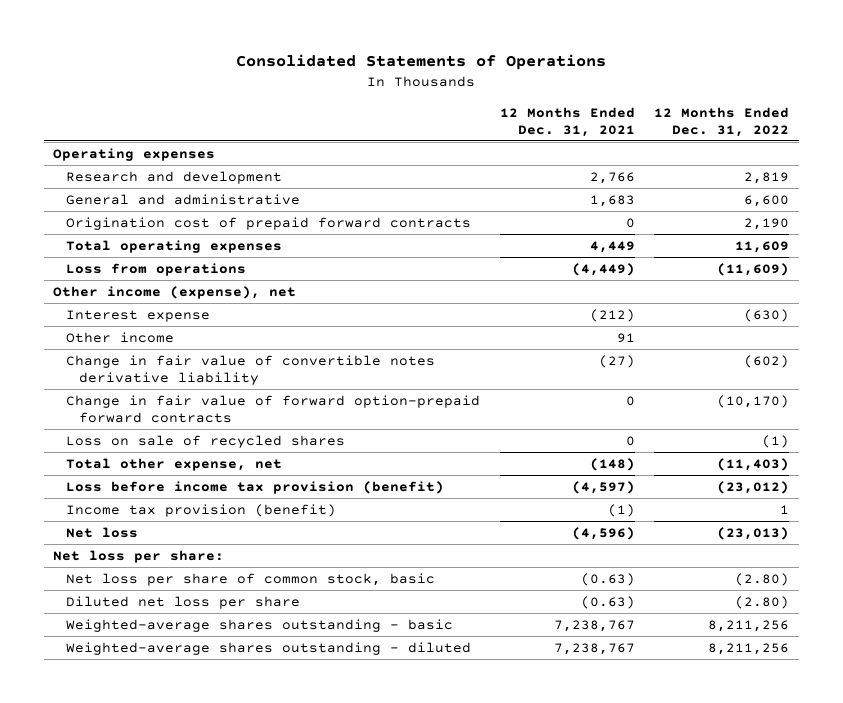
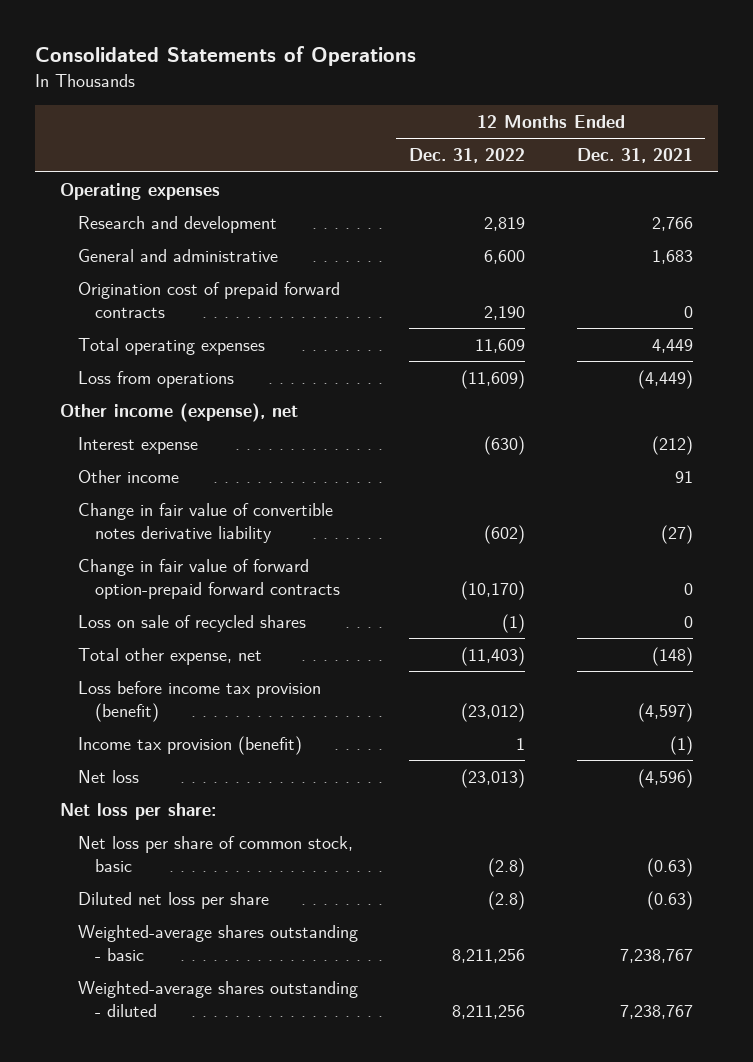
[735,572,790,586] (2.80) -> [488,857,526,877] (2.8)
[735,595,790,609] (2.80) -> [488,890,526,910] (2.8)

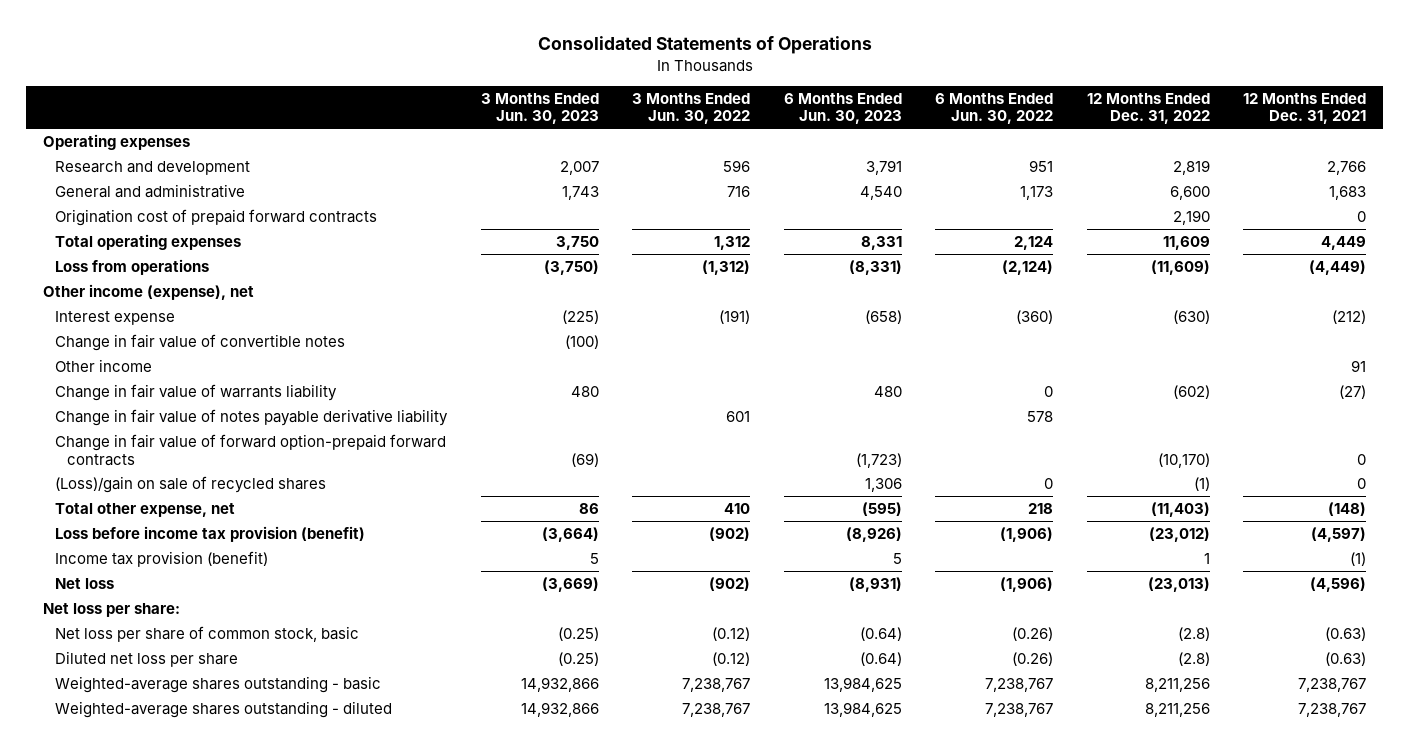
none -> [480,92,599,125] 3 Months Ended Jun. 30, 2023
none -> [632,92,751,125] 3 Months Ended Jun. 30, 2022
none -> [783,92,902,125] 6 Months Ended Jun. 30, 2023
none -> [935,92,1054,125] 6 Months Ended Jun. 30, 2022
none -> [55,333,346,351] Change in fair value of convertible notes
[77,502,333,543] Change in fair value of convertible notes derivative liability -> [55,383,338,401] Change in fair value of warrants liability
none -> [55,408,449,426] Change in fair value of notes payable derivative liability
[77,614,306,632] Loss on sale of recycled shares -> [55,475,327,493] (Loss)/gain on sale of recycled shares

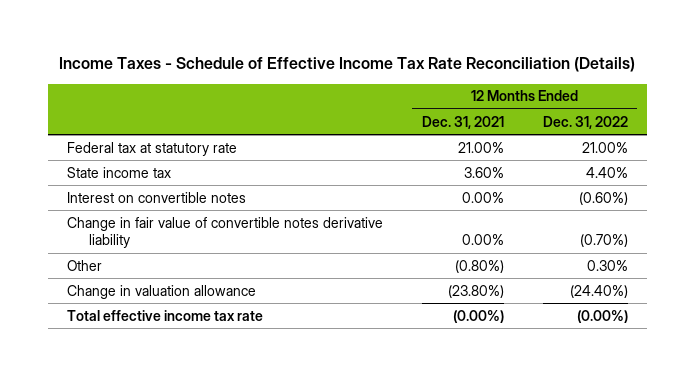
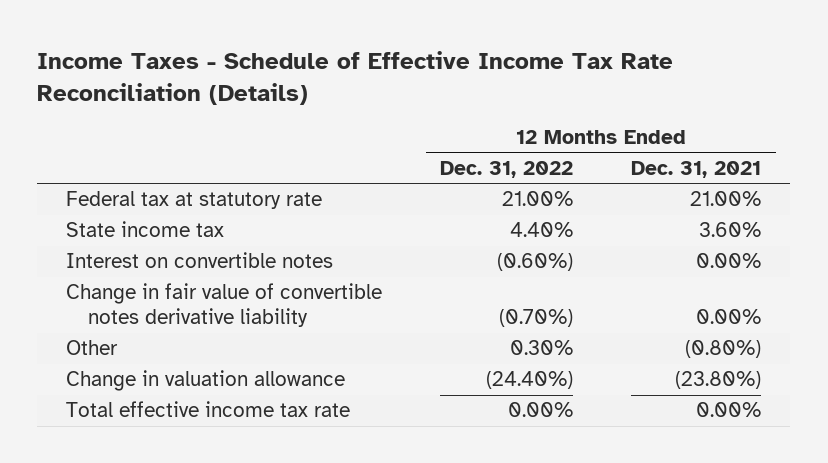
[452,309,504,323] (0.00%) -> [696,402,762,418] 0.00%
[576,309,628,323] (0.00%) -> [508,402,574,418] 0.00%

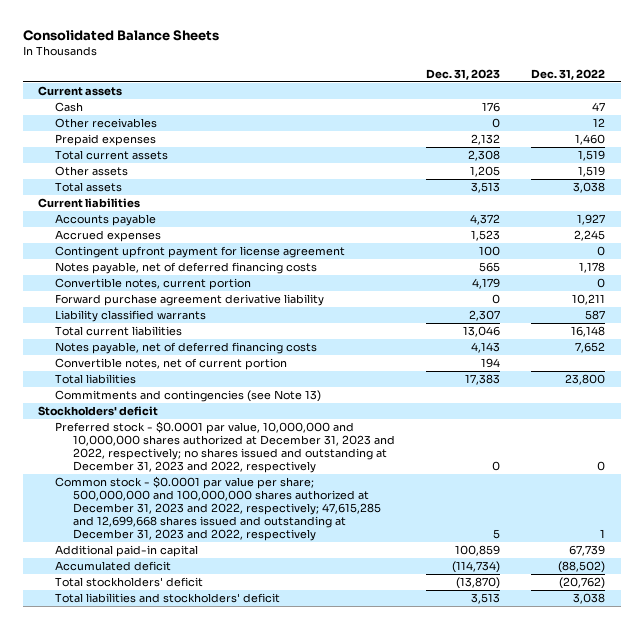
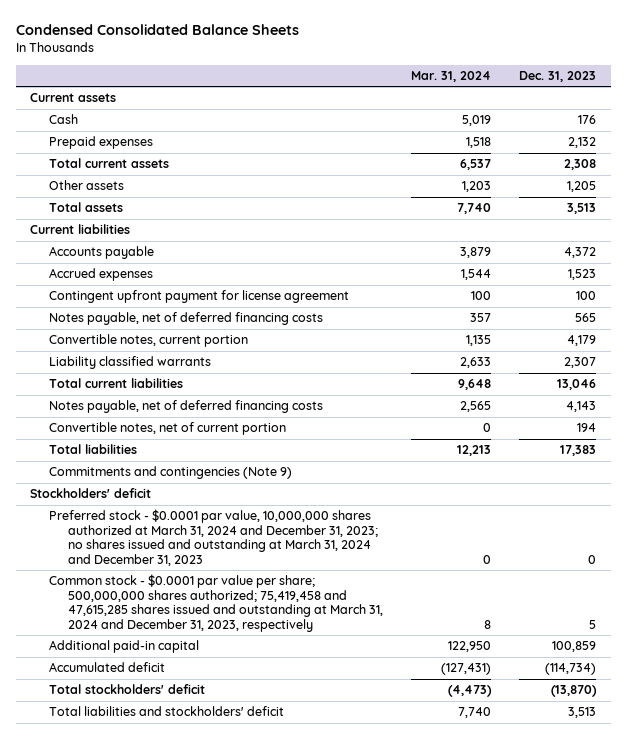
[22,29,219,41] Consolidated Balance Sheets -> [16,24,300,36] Condensed Consolidated Balance Sheets
[531,68,606,80] Dec. 31, 2022 -> none
none -> [411,70,492,82] Mar. 31, 2024
[55,118,158,129] Other receivables -> none
[55,294,325,307] Forward purchase agreement derivative liability -> none
[55,390,322,403] Commitments and contingencies (see Note 13) -> [49,466,293,480] Commitments and contingencies (Note 9)
[55,421,395,474] Preferred stock - $0.0001 par value, 10,000,000 and 10,000,000 shares authorized at December 31, 2023 and 2022, respectively; no shares issued and outstanding at December 31, 2023 and 2022, respectively -> [49,509,378,566] Preferred stock - $0.0001 par value, 10,000,000 shares authorized at March 31, 2024 and December 31, 2023; no shares issued and outstanding at March 31, 2024 and December 31, 2023
[55,476,381,542] Common stock - $0.0001 par value per share; 500,000,000 and 100,000,000 shares authorized at December 31, 2023 and 2022, respectively; 47,615,285 and 12,699,668 shares issued and outstanding at December 31, 2023 and 2022, respectively -> [49,574,383,632] Common stock - $0.0001 par value per share; 500,000,000 shares authorized; 75,419,458 and 47,615,285 shares issued and outstanding at March 31, 2024 and December 31, 2023, respectively

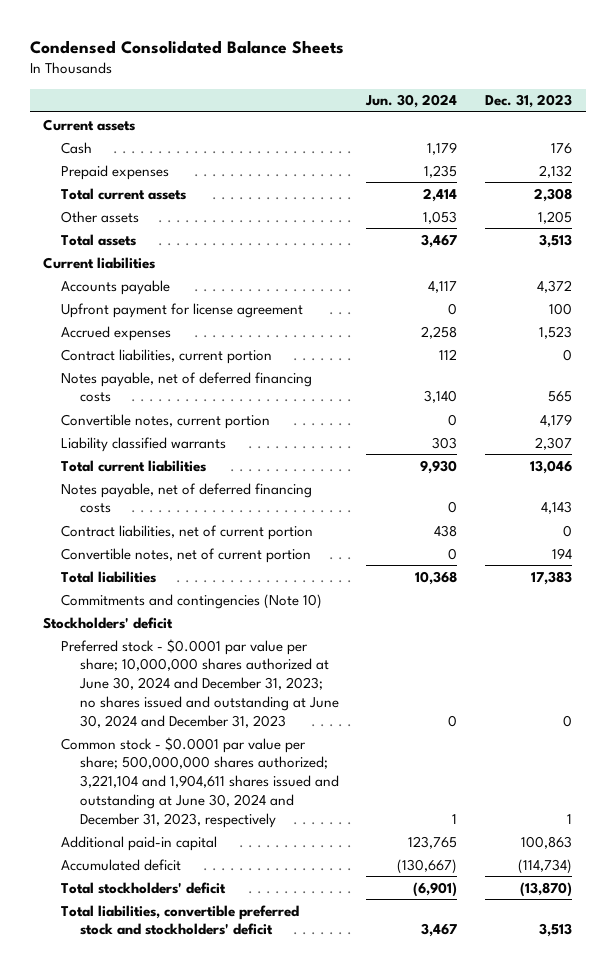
[411,70,492,82] Mar. 31, 2024 -> none
none -> [365,94,458,109] Jun. 30, 2024
none -> [61,302,304,318] Upfront payment for license agreement
[49,290,350,304] Contingent upfront payment for license agreement -> none
none -> [61,348,273,364] Contract liabilities, current portion
none -> [61,524,314,540] Contract liabilities, net of current portion
[49,466,293,480] Commitments and contingencies (Note 9) -> [61,593,323,609] Commitments and contingencies (Note 10)
[49,509,378,566] Preferred stock - $0.0001 par value, 10,000,000 shares authorized at March 31, 2024 and December 31, 2023; no shares issued and outstanding at March 31, 2024 and December 31, 2023 -> [61,638,339,728] Preferred stock - $0.0001 par value per share; 10,000,000 shares authorized at June 30, 2024 and December 31, 2023; no shares issued and outstanding at June 30, 2024 and December 31, 2023
[49,574,383,632] Common stock - $0.0001 par value per share; 500,000,000 shares authorized; 75,419,458 and 47,615,285 shares issued and outstanding at March 31, 2024 and December 31, 2023, respectively -> [61,736,339,828] Common stock - $0.0001 par value per share; 500,000,000 shares authorized; 3,221,104 and 1,904,611 shares issued and outstanding at June 30, 2024 and December 31, 2023, respectively
[589,619,597,629] 5 -> [567,813,573,824] 1
[552,641,597,653] 100,859 -> [521,835,573,849] 100,863
[49,706,285,717] Total liabilities and stockholders' deficit -> [61,904,300,936] Total liabilities, convertible preferred stock and stockholders' deficit

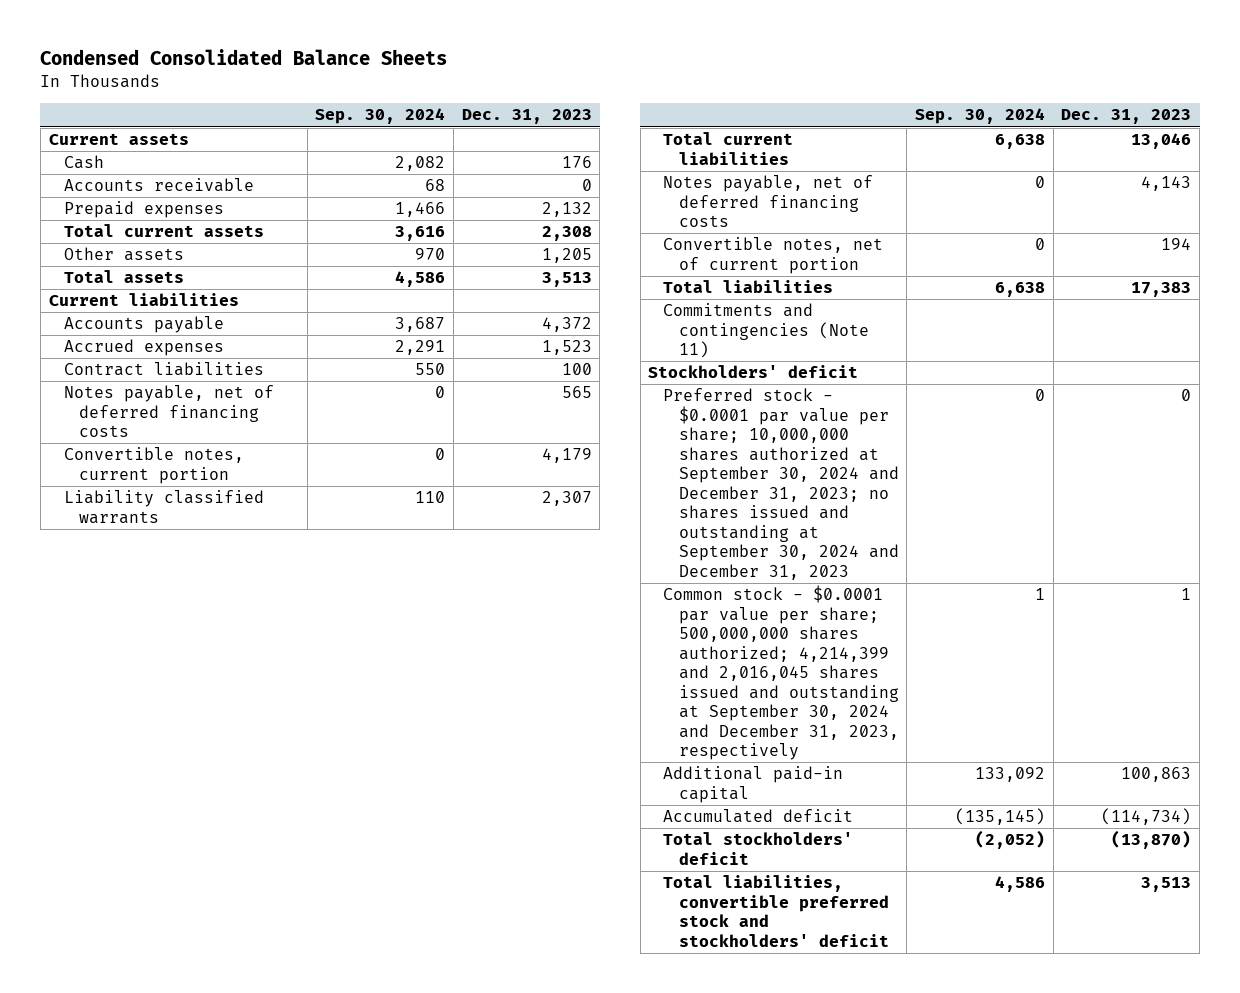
[365,94,458,109] Jun. 30, 2024 -> none
none -> [315,108,446,125] Sep. 30, 2024
none -> [63,178,254,193] Accounts receivable
[61,302,304,318] Upfront payment for license agreement -> none
[61,348,273,364] Contract liabilities, current portion -> [63,362,264,377] Contract liabilities
[563,348,573,361] 0 -> [561,363,592,376] 100
[61,524,314,540] Contract liabilities, net of current portion -> none
[61,593,323,609] Commitments and contingencies (Note 10) -> [663,303,869,359] Commitments and contingencies (Note 11)
[61,638,339,728] Preferred stock - $0.0001 par value per share; 10,000,000 shares authorized at June 30, 2024 and December 31, 2023; no shares issued and outstanding at June 30, 2024 and December 31, 2023 -> [663,388,899,580] Preferred stock - $0.0001 par value per share; 10,000,000 shares authorized at September 30, 2024 and December 31, 2023; no shares issued and outstanding at September 30, 2024 and December 31, 2023
[61,736,339,828] Common stock - $0.0001 par value per share; 500,000,000 shares authorized; 3,221,104 and 1,904,611 shares issued and outstanding at June 30, 2024 and December 31, 2023, respectively -> [663,585,899,761] Common stock - $0.0001 par value per share; 500,000,000 shares authorized; 4,214,399 and 2,016,045 shares issued and outstanding at September 30, 2024 and December 31, 2023, respectively

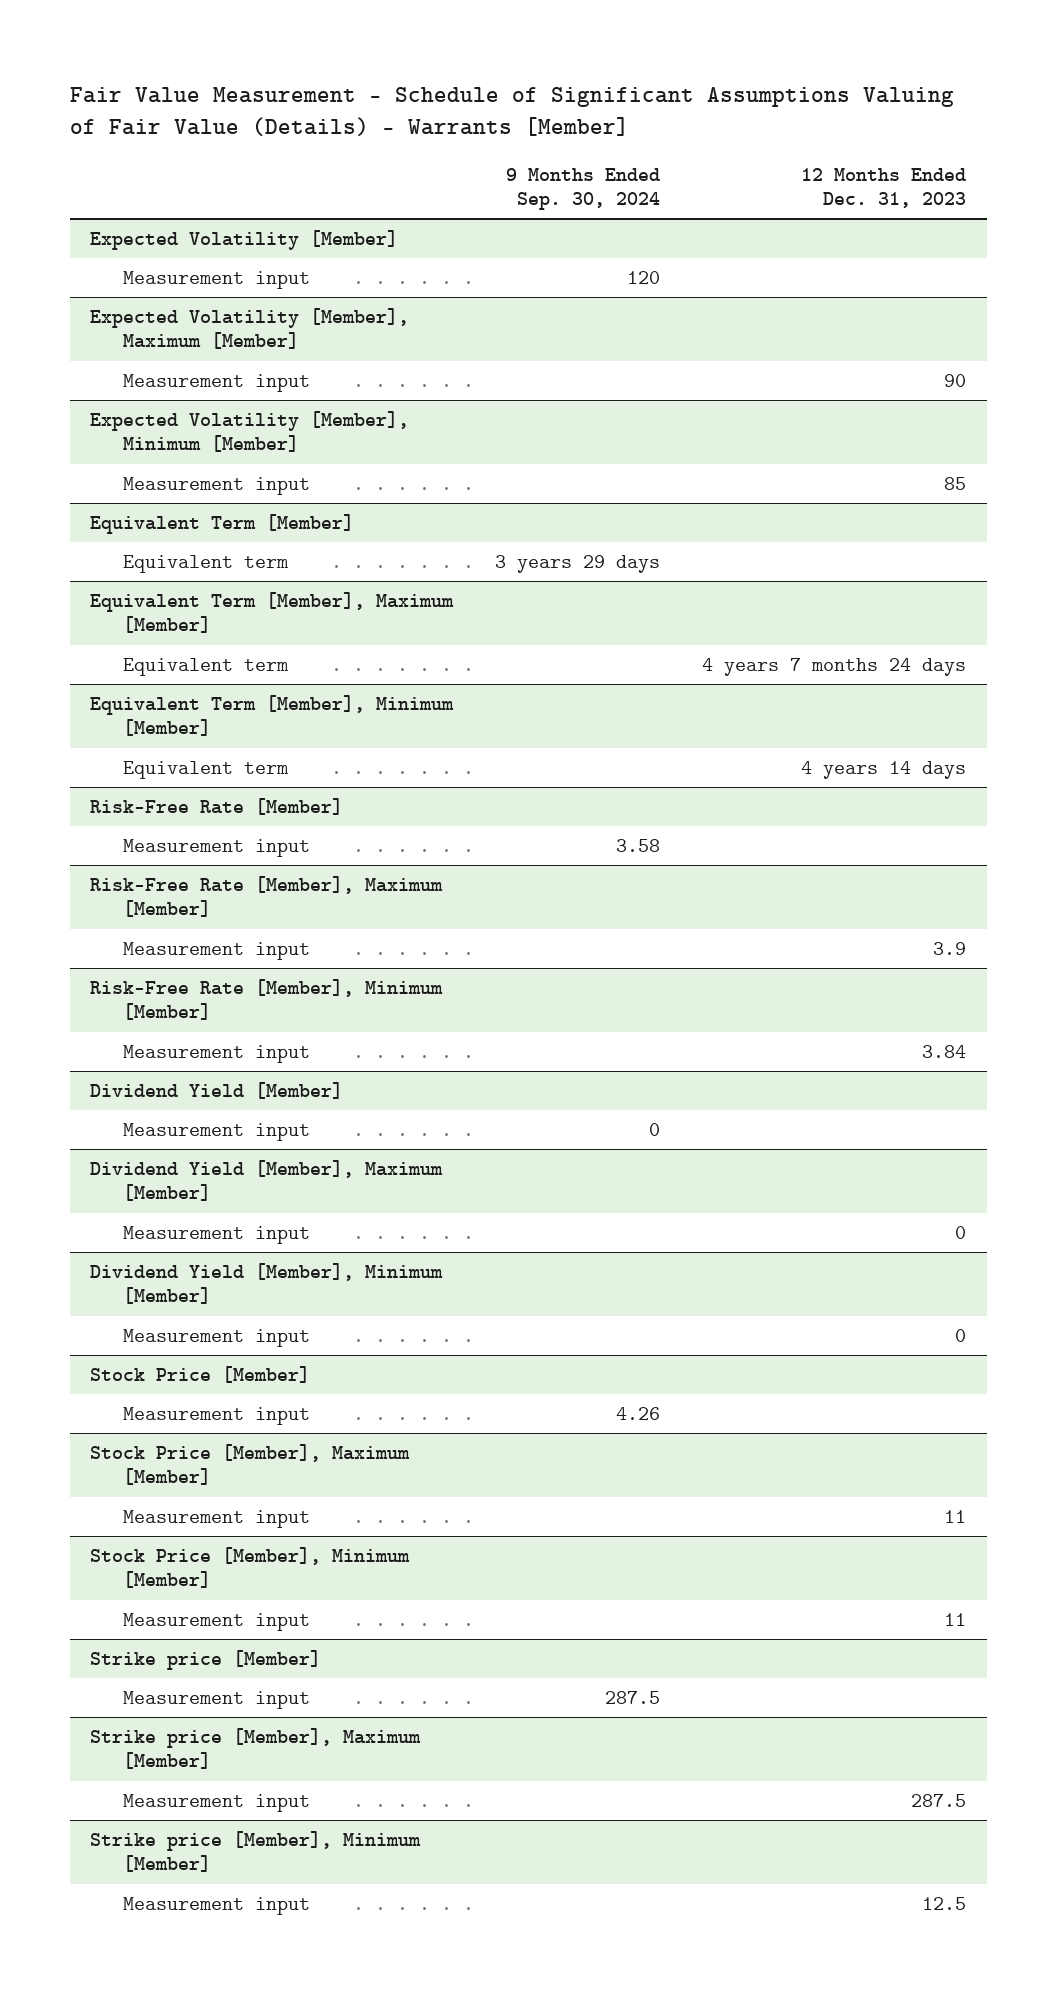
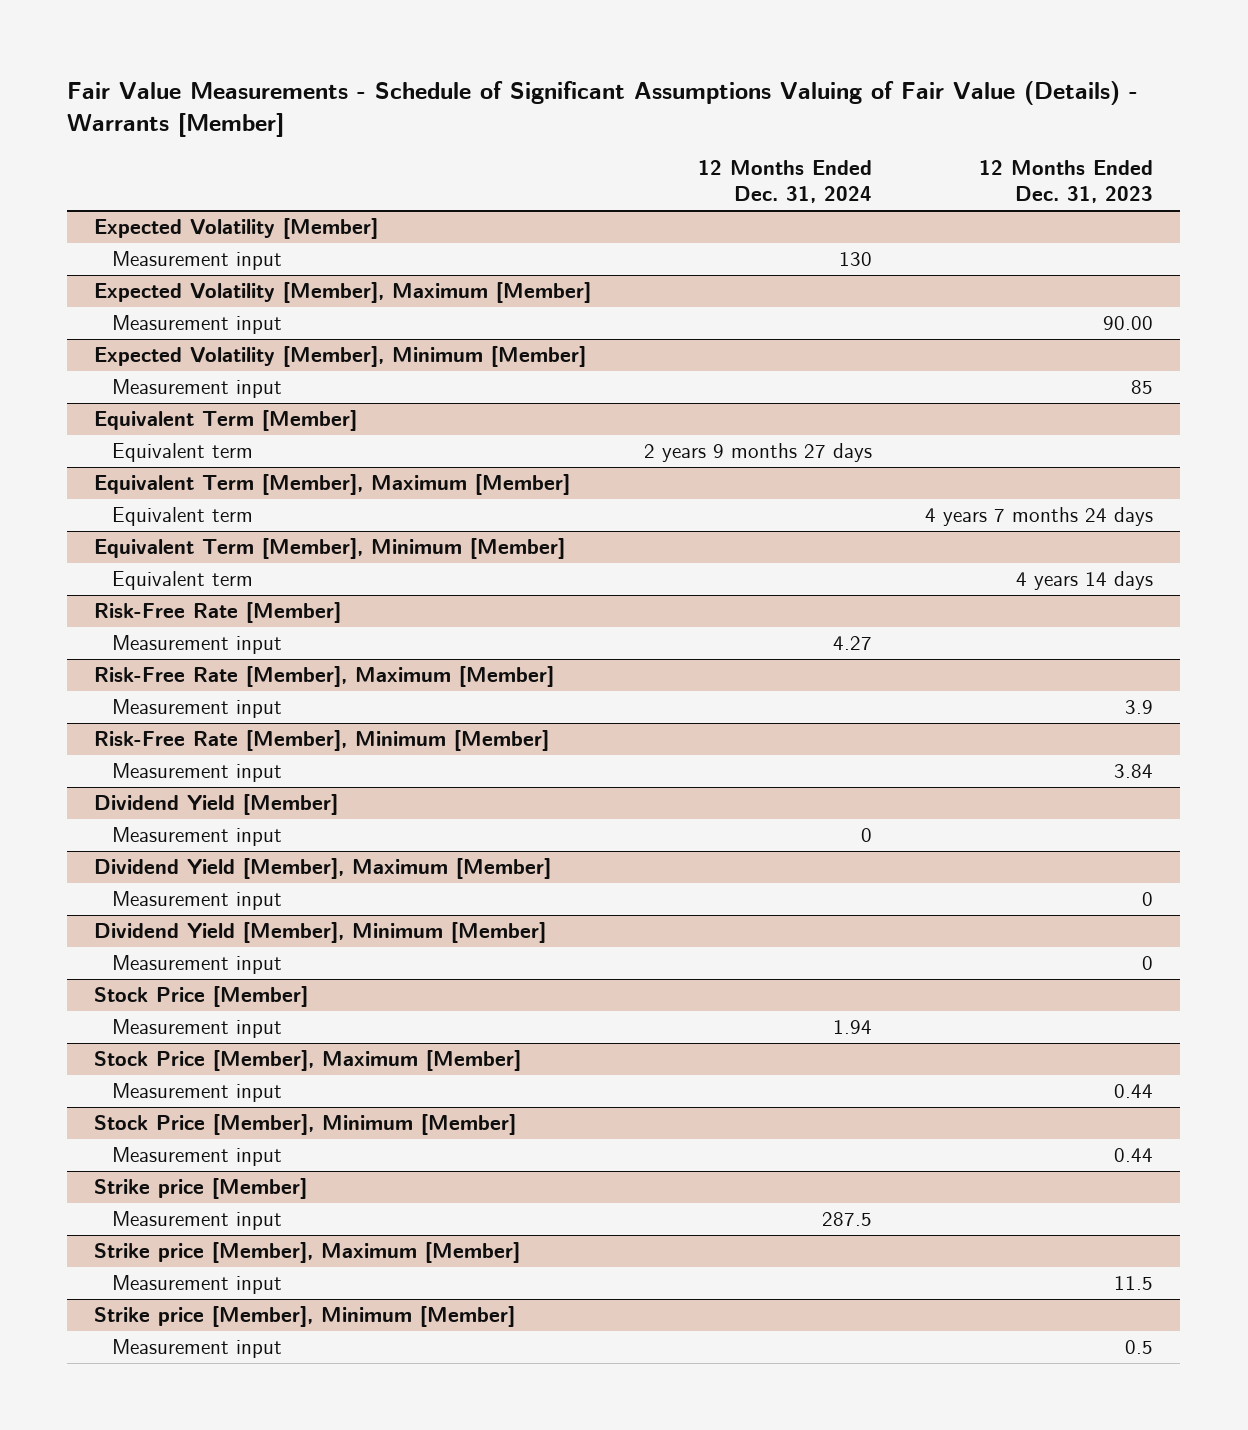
[69,86,954,136] Fair Value Measurement - Schedule of Significant Assumptions Valuing of Fair Value (Details) - Warrants [Member] -> [67,81,1139,137] Fair Value Measurements - Schedule of Significant Assumptions Valuing of Fair Value (Details) - Warrants [Member]
[506,167,661,211] 9 Months Ended Sep. 30, 2024 -> none
none -> [698,159,873,204] 12 Months Ended Dec. 31, 2024
[943,374,966,388] 90 -> [1103,316,1154,331] 90.00
[943,1510,966,1524] 11 -> [1114,1084,1154,1099] 0.44
[943,1613,966,1627] 11 -> [1114,1148,1154,1163] 0.44
[910,1794,966,1808] 287.5 -> [1114,1276,1154,1291] 11.5
[921,1897,966,1911] 12.5 -> [1125,1340,1154,1355] 0.5

